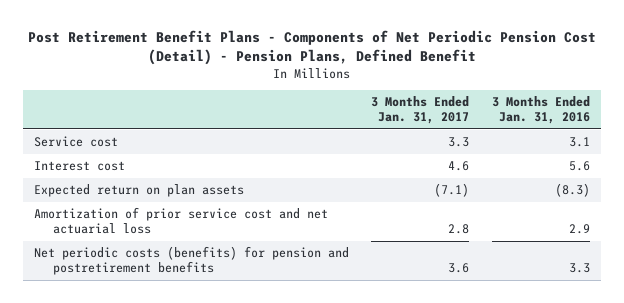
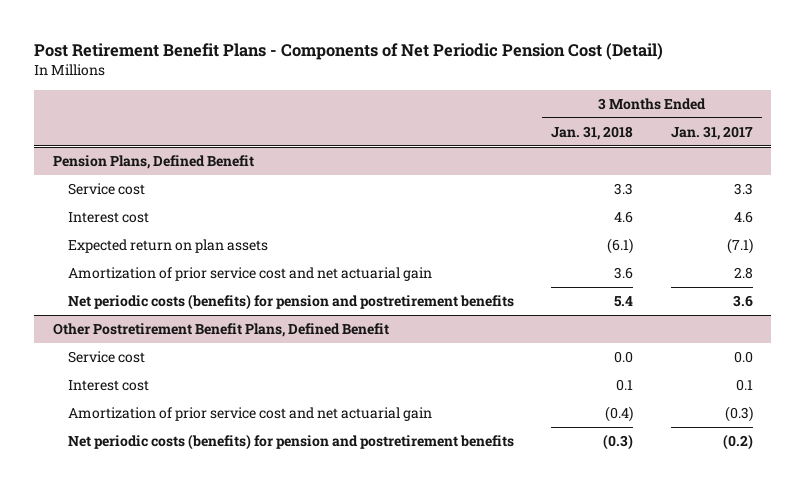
[27,29,596,66] Post Retirement Benefit Plans - Components of Net Periodic Pension Cost (Detail) - Pension Plans, Defined Benefit -> [34,43,664,61] Post Retirement Benefit Plans - Components of Net Periodic Pension Cost (Detail)
[491,96,590,125] 3 Months Ended Jan. 31, 2016 -> none
none -> [551,125,634,140] Jan. 31, 2018
none -> [52,155,254,170] Pension Plans, Defined Benefit
[34,207,329,235] Amortization of prior service cost and net actuarial loss -> [68,267,433,282] Amortization of prior service cost and net actuarial gain
none -> [52,323,389,338] Other Postretirement Benefit Plans, Defined Benefit
none -> [68,351,146,364] Service cost
none -> [68,380,150,392] Interest cost
none -> [68,407,433,422] Amortization of prior service cost and net actuarial gain
none -> [68,434,515,451] Net periodic costs (benefits) for pension and postretirement benefits

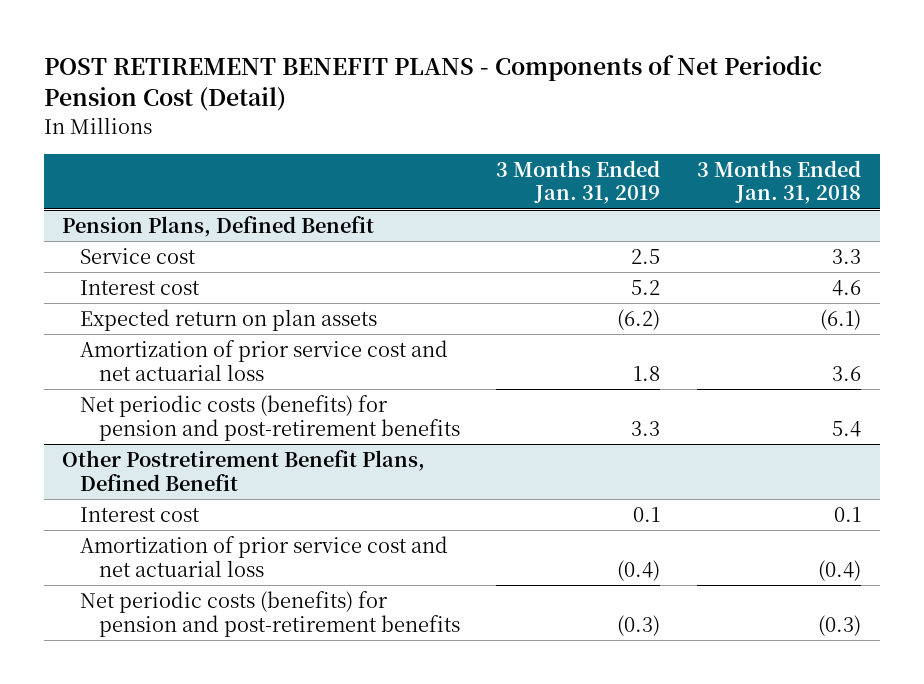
[34,43,664,61] Post Retirement Benefit Plans - Components of Net Periodic Pension Cost (Detail) -> [43,55,822,112] POST RETIREMENT BENEFIT PLANS - Components of Net Periodic Pension Cost (Detail)
[670,125,753,140] Jan. 31, 2017 -> none
none -> [496,159,661,205] 3 Months Ended Jan. 31, 2019
[68,267,433,282] Amortization of prior service cost and net actuarial gain -> [80,340,449,381] Amortization of prior service cost and net actuarial loss
[68,294,515,311] Net periodic costs (benefits) for pension and postretirement benefits -> [80,395,460,441] Net periodic costs (benefits) for pension and post-retirement benefits
[68,351,146,364] Service cost -> none
[68,407,433,422] Amortization of prior service cost and net actuarial gain -> [80,536,449,577] Amortization of prior service cost and net actuarial loss
[68,434,515,451] Net periodic costs (benefits) for pension and postretirement benefits -> [80,591,460,637] Net periodic costs (benefits) for pension and post-retirement benefits

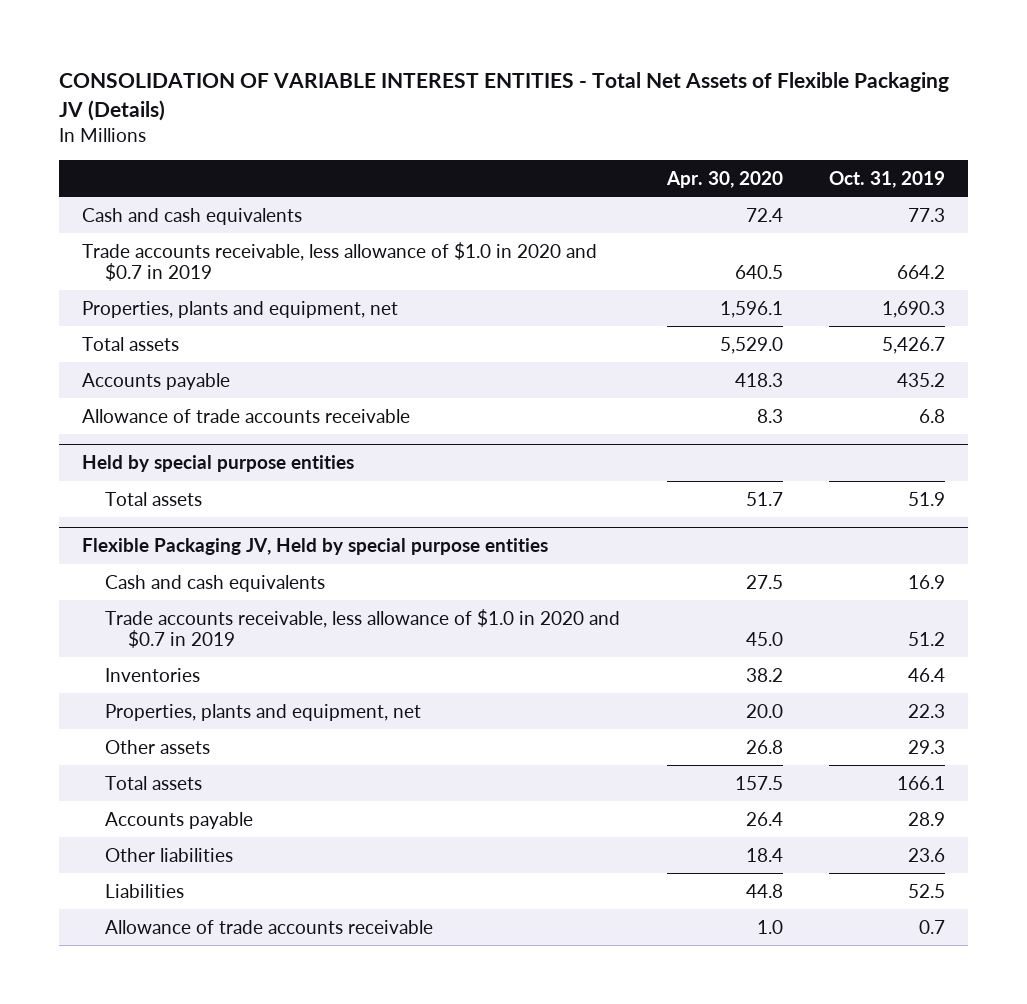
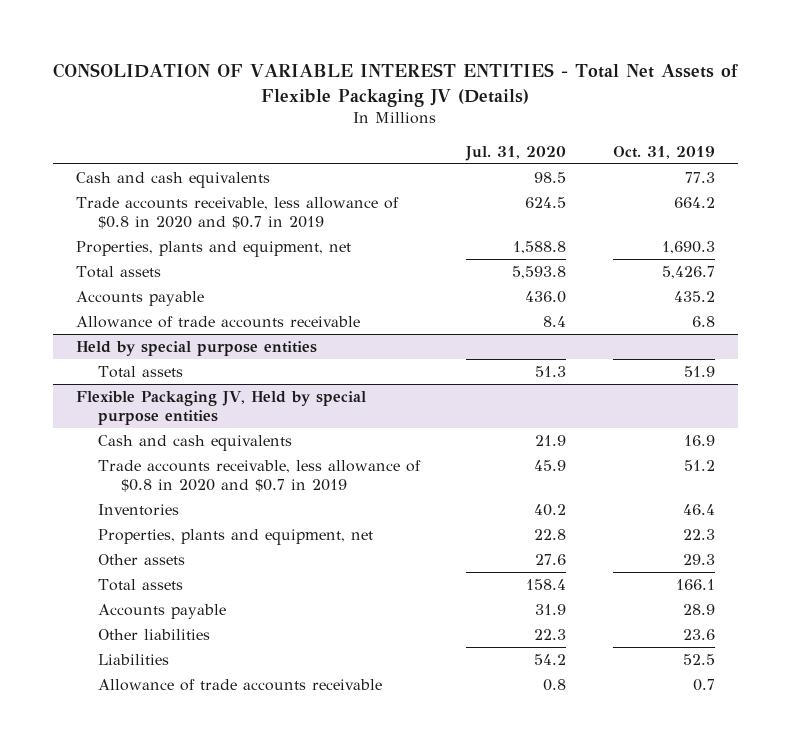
[665,170,783,188] Apr. 30, 2020 -> none
none -> [465,145,567,161] Jul. 31, 2020
[82,241,598,281] Trade accounts receivable, less allowance of $1.0 in 2020 and $0.7 in 2019 -> [75,196,399,230] Trade accounts receivable, less allowance of $0.8 in 2020 and $0.7 in 2019
[105,608,621,648] Trade accounts receivable, less allowance of $1.0 in 2020 and $0.7 in 2019 -> [98,459,422,493] Trade accounts receivable, less allowance of $0.8 in 2020 and $0.7 in 2019

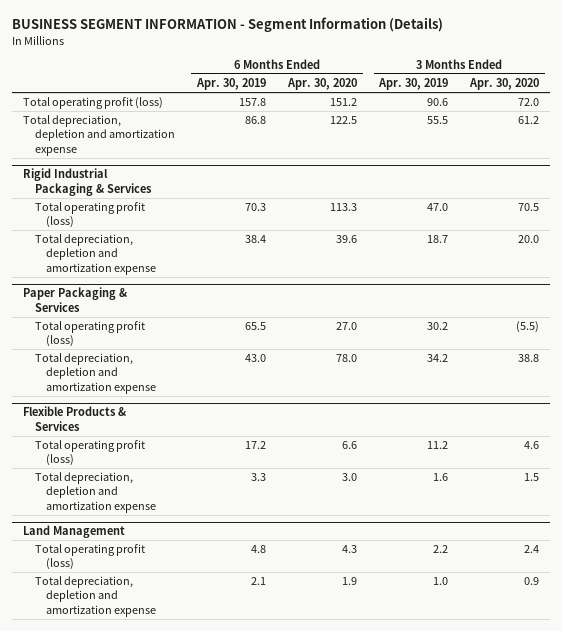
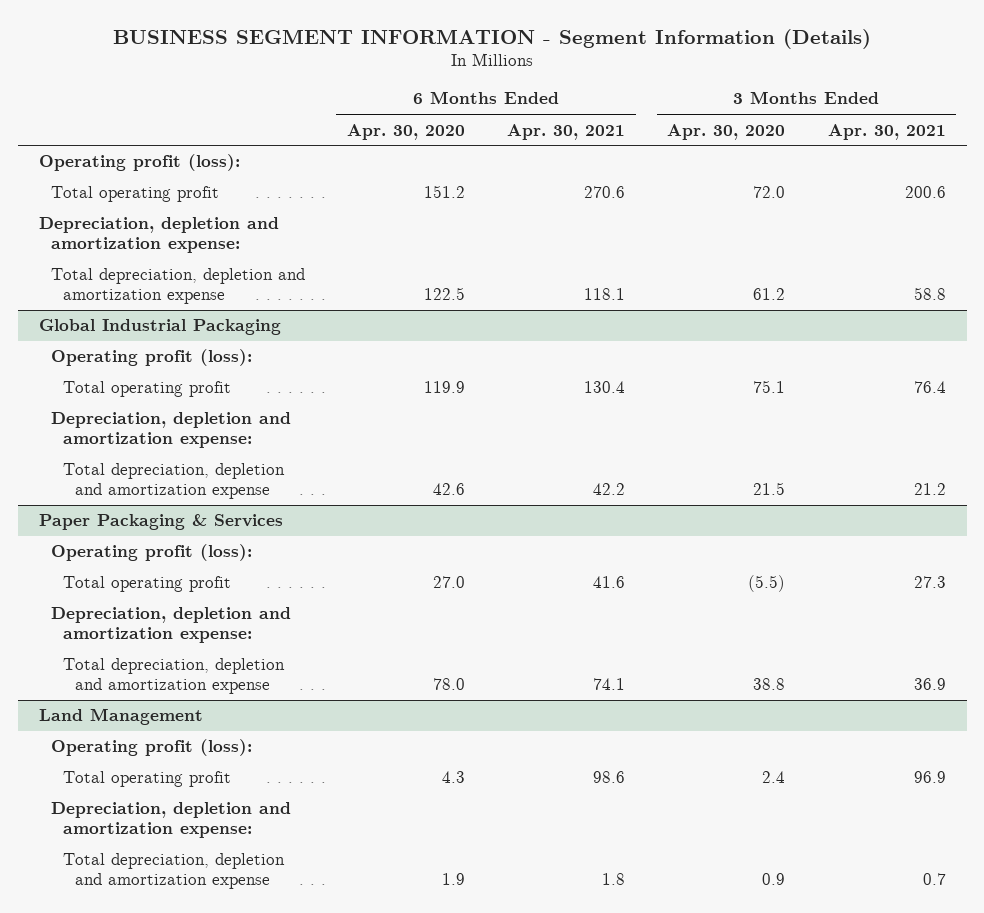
[195,78,266,91] Apr. 30, 2019 -> none
[378,78,449,91] Apr. 30, 2019 -> none
none -> [507,123,626,140] Apr. 30, 2021
none -> [827,123,946,140] Apr. 30, 2021
none -> [38,154,240,172] Operating profit (loss):
[23,97,164,110] Total operating profit (loss) -> [50,186,219,203] Total operating profit
none -> [38,217,279,254] Depreciation, depletion and amortization expense:
[23,168,152,196] Rigid Industrial Packaging & Services -> none
none -> [38,319,281,336] Global Industrial Packaging
none -> [50,349,252,367] Operating profit (loss):
[34,202,145,229] Total operating profit (loss) -> [62,381,231,398] Total operating profit
[329,203,357,212] 113.3 -> [423,381,465,394] 119.9
[518,203,540,212] 70.5 -> [753,380,786,394] 75.1
none -> [50,412,291,449] Depreciation, depletion and amortization expense:
[335,235,357,244] 39.6 -> [432,483,465,496] 42.6
[518,235,540,244] 20.0 -> [753,482,786,496] 21.5
none -> [50,544,252,562] Operating profit (loss):
[34,321,145,348] Total operating profit (loss) -> [62,576,231,593] Total operating profit
none -> [50,607,291,644] Depreciation, depletion and amortization expense:
[23,406,127,431] Flexible Products & Services -> none
[34,440,145,467] Total operating profit (loss) -> none
[34,472,157,513] Total depreciation, depletion and amortization expense -> none
none -> [50,739,252,757] Operating profit (loss):
[34,544,145,571] Total operating profit (loss) -> [62,771,231,788] Total operating profit
none -> [50,802,291,839] Depreciation, depletion and amortization expense:

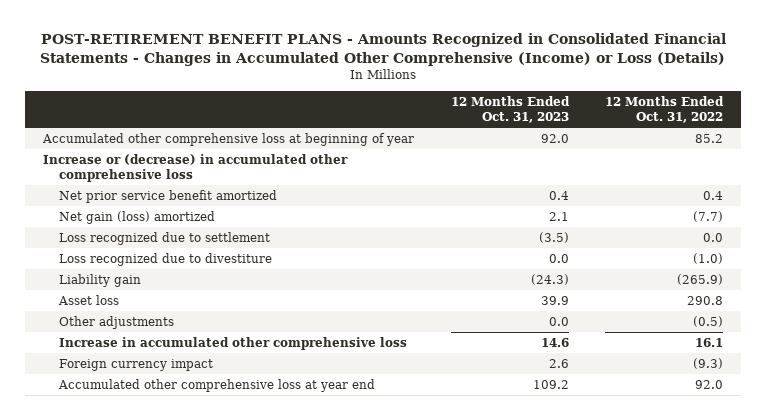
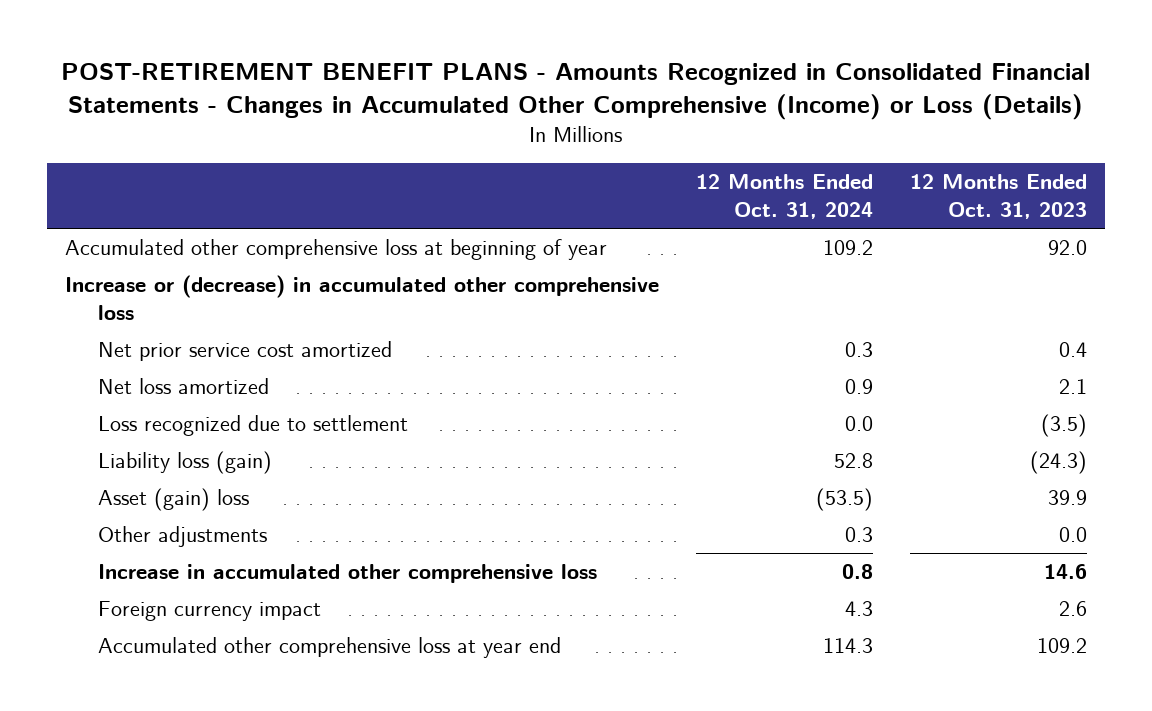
[605,96,725,124] 12 Months Ended Oct. 31, 2022 -> none
none -> [696,174,874,220] 12 Months Ended Oct. 31, 2024
[58,189,277,203] Net prior service benefit amortized -> [98,341,393,362] Net prior service cost amortized
[58,210,215,224] Net gain (loss) amortized -> [98,378,270,395] Net loss amortized
[58,252,272,266] Loss recognized due to divestiture -> none
[58,273,141,287] Liability gain -> [98,451,273,475] Liability loss (gain)
[57,294,119,305] Asset loss -> [98,488,250,512] Asset (gain) loss

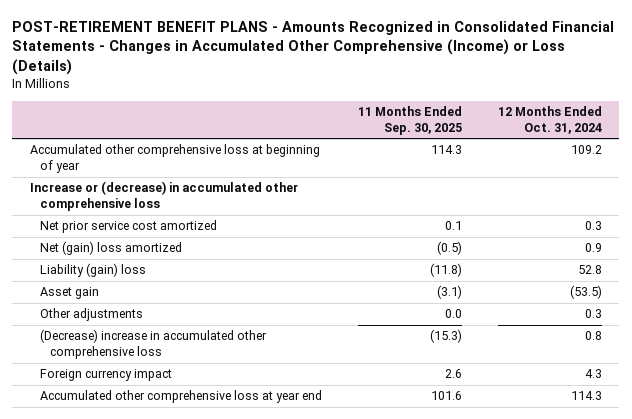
[909,174,1087,220] 12 Months Ended Oct. 31, 2023 -> none
none -> [357,106,462,135] 11 Months Ended Sep. 30, 2025
[98,415,409,437] Loss recognized due to settlement -> none
[98,378,270,395] Net loss amortized -> [40,241,183,256] Net (gain) loss amortized
[98,451,273,475] Liability loss (gain) -> [40,263,147,278] Liability (gain) loss
[98,488,250,512] Asset (gain) loss -> [40,287,100,300] Asset gain
[98,564,598,584] Increase in accumulated other comprehensive loss -> [40,329,268,360] (Decrease) increase in accumulated other comprehensive loss

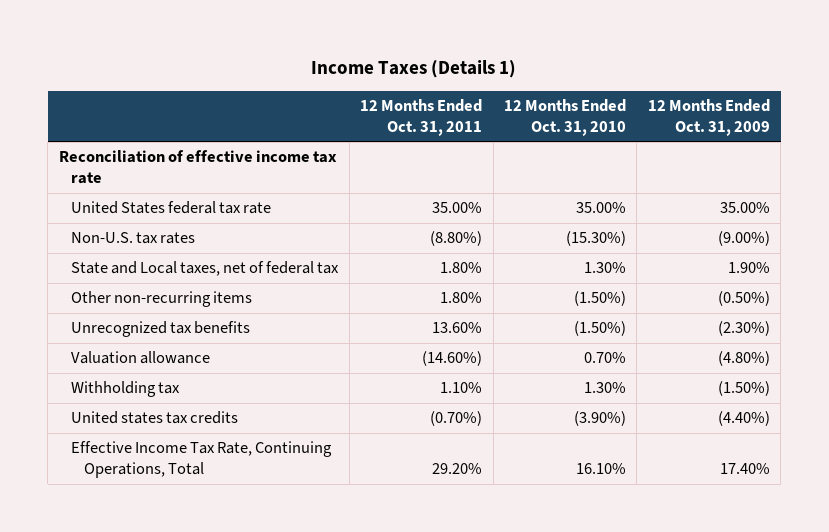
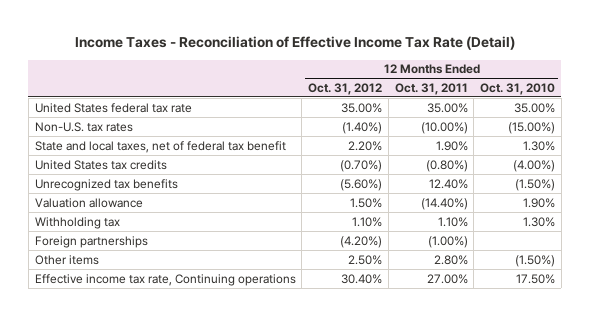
[311,59,517,78] Income Taxes (Details 1) -> [74,36,515,51] Income Taxes - Reconciliation of Effective Income Tax Rate (Detail)
[647,98,770,136] 12 Months Ended Oct. 31, 2009 -> none
none -> [308,82,383,95] Oct. 31, 2012
[58,150,337,185] Reconciliation of effective income tax rate -> none
[71,291,253,308] Other non-recurring items -> none
[430,231,483,247] (8.80%) -> [420,121,468,134] (10.00%)
[566,231,627,247] (15.30%) -> [508,121,556,134] (15.00%)
[71,261,340,277] State and Local taxes, net of federal tax -> [34,140,286,153] State and local taxes, net of federal tax benefit
[440,262,483,274] 1.80% -> [435,140,468,151] 1.90%
none -> [34,159,167,170] United States tax credits
[432,322,483,334] 13.60% -> [428,178,468,189] 12.40%
[422,351,483,367] (14.60%) -> [420,197,468,210] (14.40%)
[584,352,627,364] 0.70% -> [523,197,556,208] 1.90%
[71,411,239,425] United states tax credits -> none
none -> [34,235,148,248] Foreign partnerships
none -> [34,254,99,265] Other items
[71,441,333,479] Effective Income Tax Rate, Continuing Operations, Total -> [34,273,296,286] Effective income tax rate, Continuing operations
[432,463,483,475] 29.20% -> [426,273,468,284] 27.00%
[576,463,627,475] 16.10% -> [516,273,556,284] 17.50%

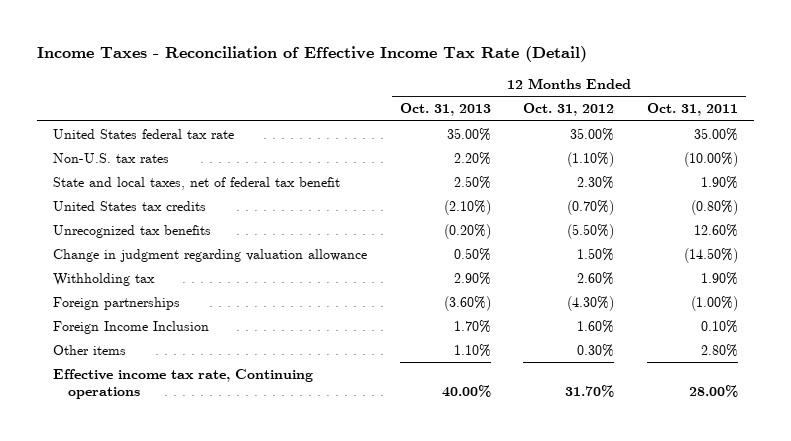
[480,82,556,95] Oct. 31, 2010 -> none
none -> [399,103,491,117] Oct. 31, 2013
[342,121,383,134] (1.40%) -> [567,151,615,167] (1.10%)
[348,140,383,151] 2.20% -> [577,175,615,189] 2.30%
[340,178,383,191] (5.60%) -> [567,223,615,239] (5.50%)
[428,178,468,189] 12.40% -> [693,223,738,237] 12.60%
[34,197,143,208] Valuation allowance -> [53,248,368,262] Change in judgment regarding valuation allowance
[420,197,468,210] (14.40%) -> [683,247,738,263] (14.50%)
[352,216,383,227] 1.10% -> [577,271,615,285] 2.60%
[437,216,468,227] 1.10% -> [700,271,738,285] 1.90%
[340,235,383,248] (4.20%) -> [567,295,615,311] (4.30%)
none -> [53,320,210,334] Foreign Income Inclusion
[348,254,383,265] 2.50% -> [577,343,615,357] 0.30%
[341,273,383,284] 30.40% -> [565,385,615,398] 31.70%
[426,273,468,284] 27.00% -> [688,385,738,398] 28.00%

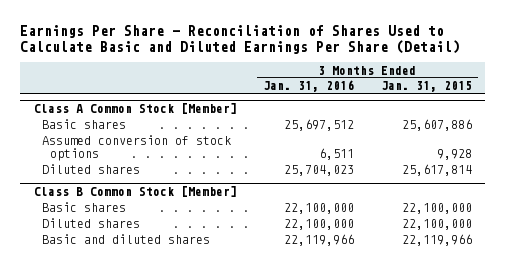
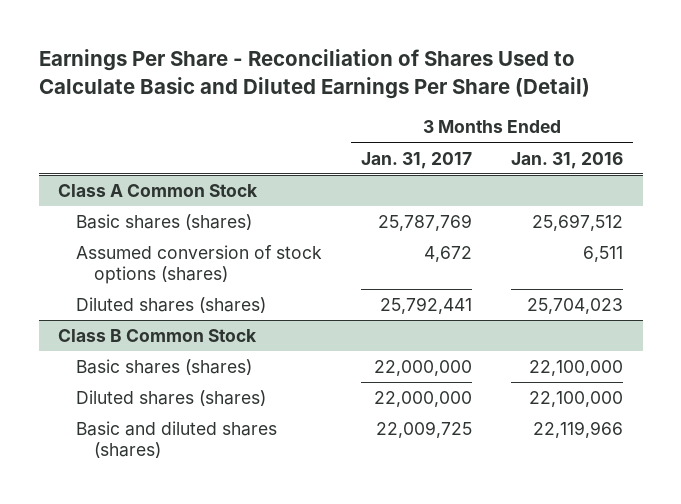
[380,81,472,93] Jan. 31, 2015 -> none
none -> [361,151,473,169] Jan. 31, 2017
[33,103,237,115] Class A Common Stock [Member] -> [58,184,259,198] Class A Common Stock
[41,118,126,129] Basic shares -> [75,214,252,231] Basic shares (shares)
[41,134,231,161] Assumed conversion of stock options -> [75,245,322,284] Assumed conversion of stock options (shares)
[41,163,140,174] Diluted shares -> [75,297,266,314] Diluted shares (shares)
[33,186,237,198] Class B Common Stock [Member] -> [58,329,258,343] Class B Common Stock
[41,201,126,212] Basic shares -> [75,359,252,376] Basic shares (shares)
[41,217,140,228] Diluted shares -> [75,390,266,407] Diluted shares (shares)
[41,233,210,244] Basic and diluted shares -> [75,421,277,458] Basic and diluted shares (shares)

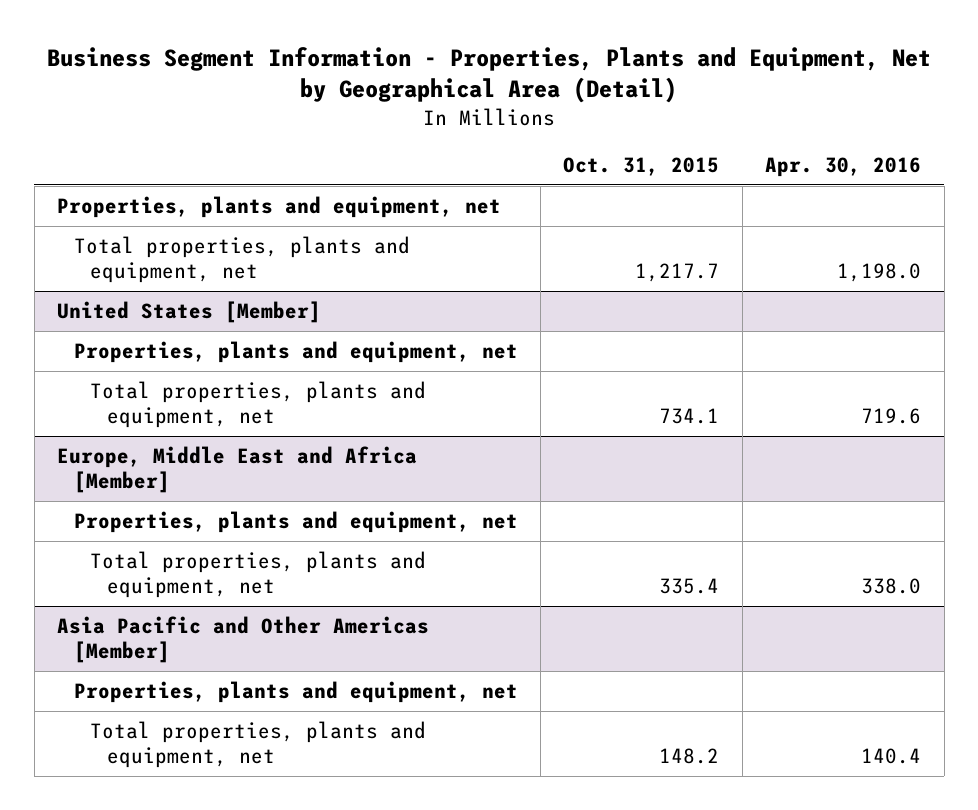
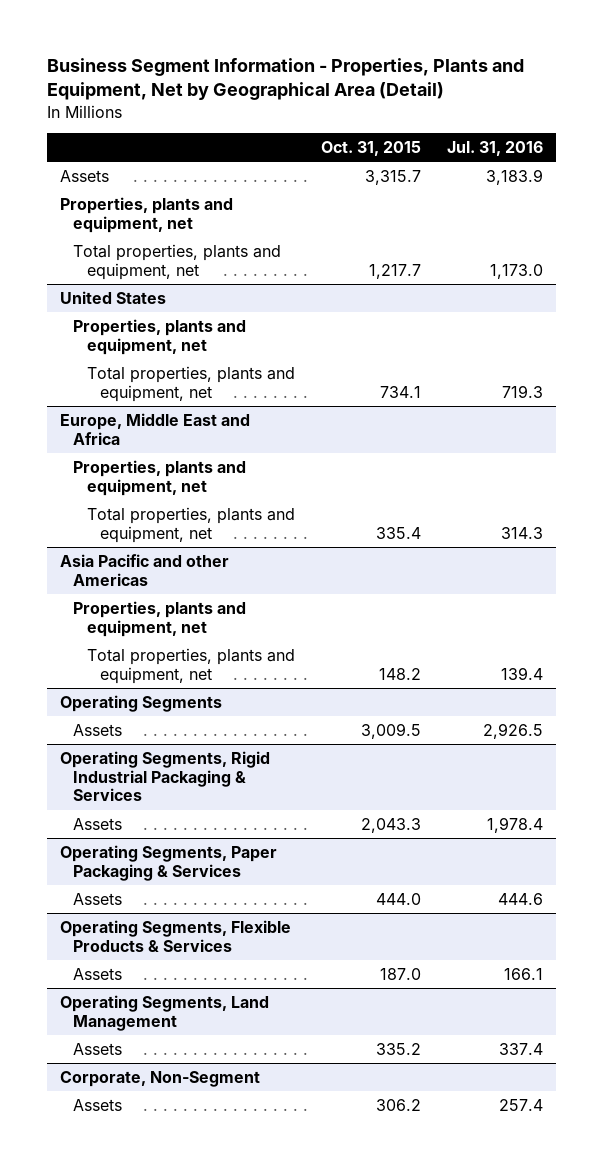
[765,156,922,177] Apr. 30, 2016 -> none
none -> [446,141,543,157] Jul. 31, 2016
none -> [59,169,109,182] Assets
[57,301,322,324] United States [Member] -> [59,290,166,304] United States
[57,446,418,493] Europe, Middle East and Africa [Member] -> [59,412,250,445] Europe, Middle East and Africa
[57,616,430,663] Asia Pacific and Other Americas [Member] -> [59,553,229,586] Asia Pacific and other Americas
none -> [59,694,222,712] Operating Segments
none -> [73,723,123,736] Assets
none -> [59,750,270,802] Operating Segments, Rigid Industrial Packaging & Services
none -> [73,817,123,830] Assets
none -> [59,844,277,881] Operating Segments, Paper Packaging & Services
none -> [73,892,123,905] Assets
none -> [59,919,291,952] Operating Segments, Flexible Products & Services
none -> [73,967,123,980] Assets
none -> [59,994,269,1031] Operating Segments, Land Management
none -> [73,1042,123,1055] Assets
none -> [59,1070,260,1087] Corporate, Non-Segment
none -> [73,1098,123,1111] Assets

